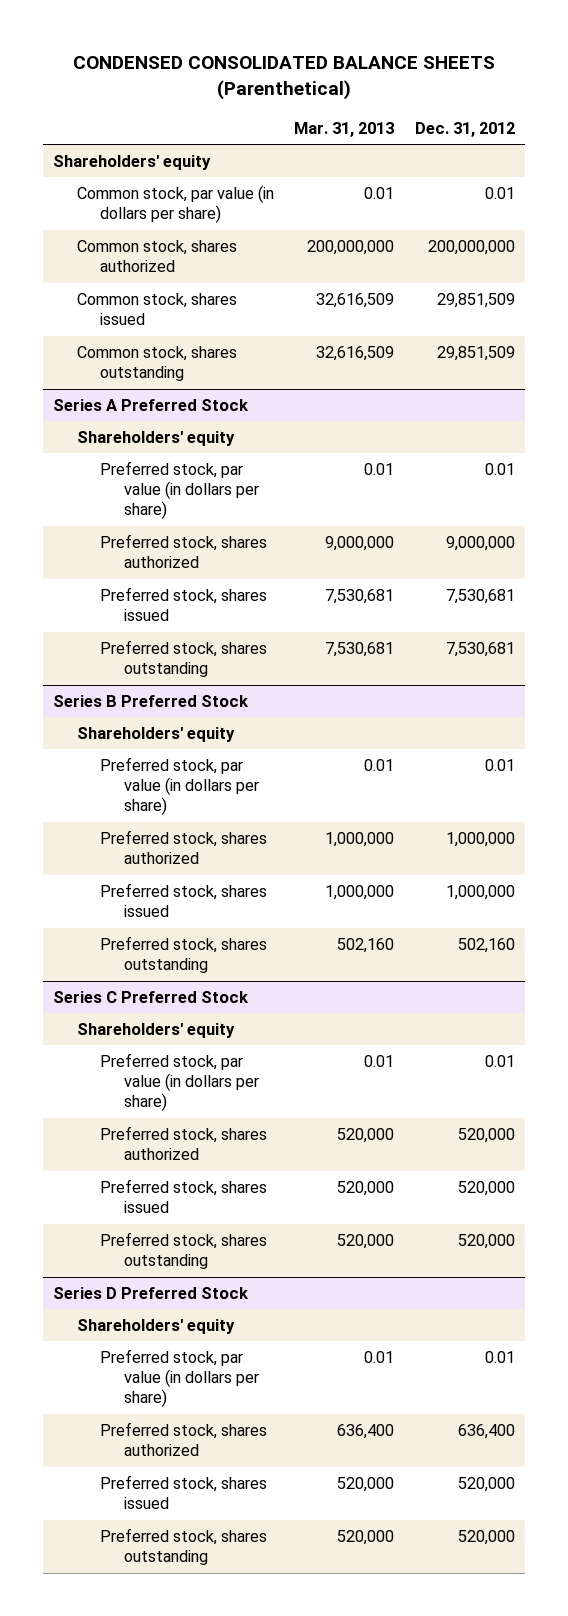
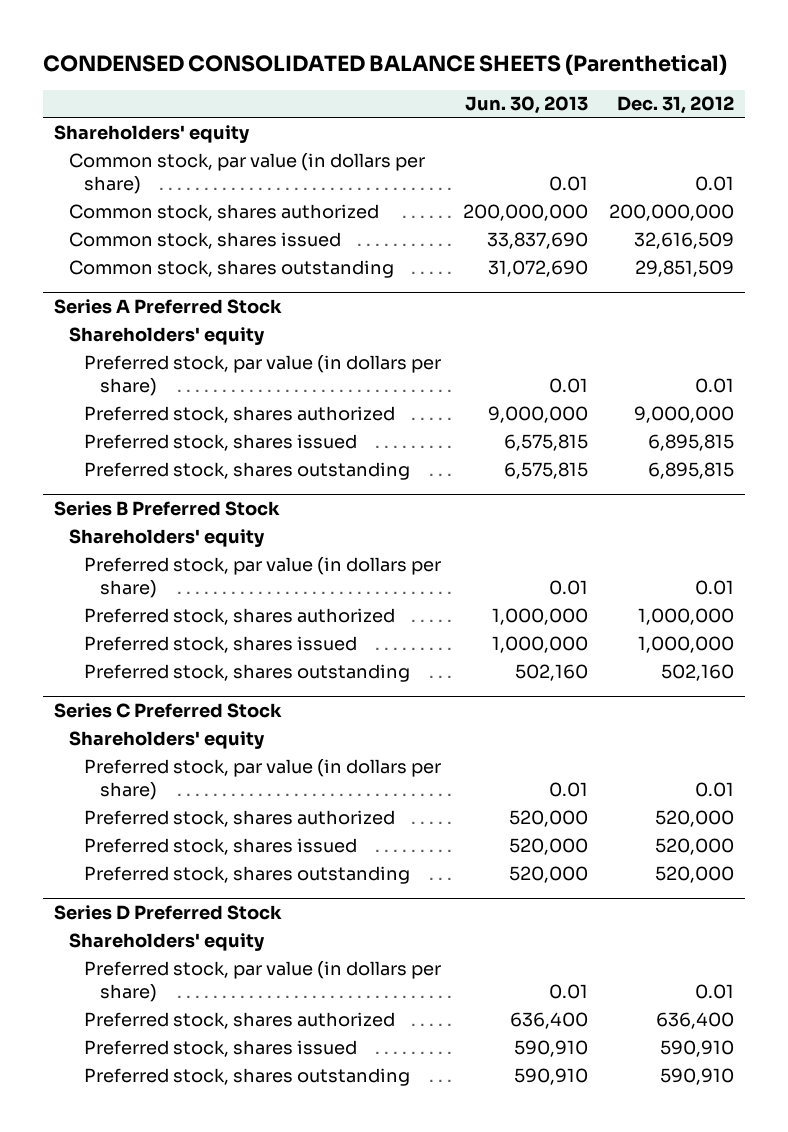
[294,121,395,137] Mar. 31, 2013 -> none
none -> [464,96,588,115] Jun. 30, 2013
[436,293,515,309] 29,851,509 -> [634,231,735,249] 32,616,509
[445,589,515,605] 7,530,681 -> [648,433,735,451] 6,895,815
[445,642,515,658] 7,530,681 -> [648,461,735,479] 6,895,815
[457,1477,515,1493] 520,000 -> [660,1039,735,1057] 590,910
[457,1530,515,1546] 520,000 -> [660,1067,735,1085] 590,910

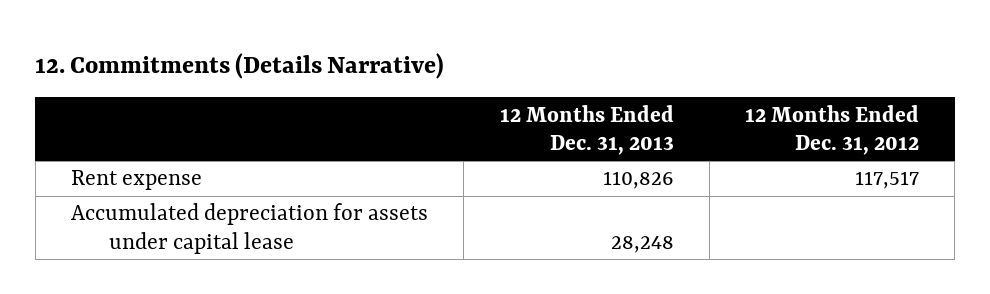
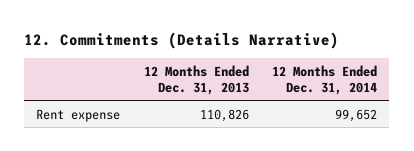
[745,104,920,155] 12 Months Ended Dec. 31, 2012 -> none
none -> [272,64,378,96] 12 Months Ended Dec. 31, 2014
[71,203,429,254] Accumulated depreciation for assets under capital lease -> none

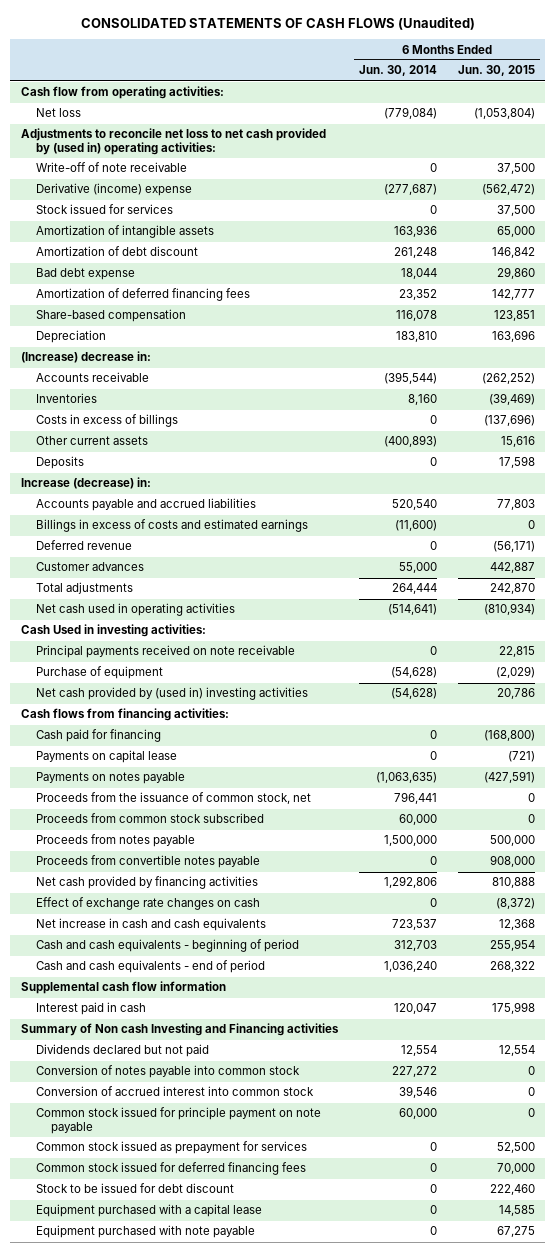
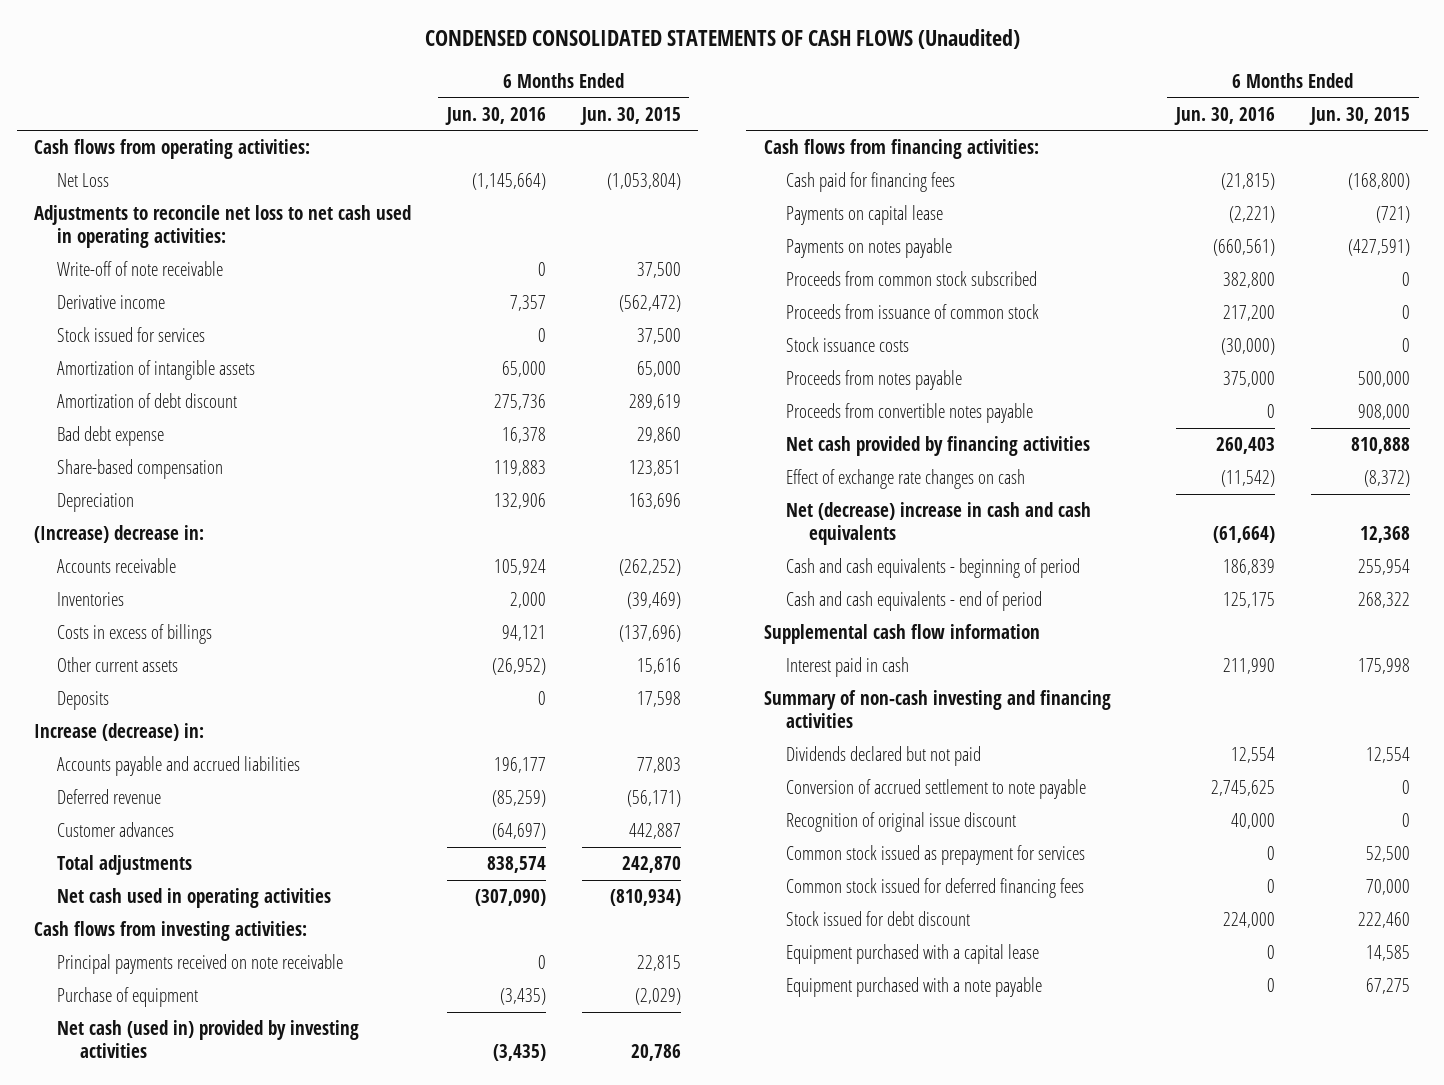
[80,16,475,30] CONSOLIDATED STATEMENTS OF CASH FLOWS (Unaudited) -> [425,28,1021,49] CONDENSED CONSOLIDATED STATEMENTS OF CASH FLOWS (Unaudited)
[358,65,437,77] Jun. 30, 2014 -> none
none -> [444,106,546,125] Jun. 30, 2016
[20,86,224,100] Cash flow from operating activities: -> [34,139,311,160] Cash flows from operating activities:
[36,108,82,118] Net loss -> [57,173,110,188] Net Loss
[20,128,326,155] Adjustments to reconcile net loss to net cash provided by (used in) operating activities: -> [34,205,412,249] Adjustments to reconcile net loss to net cash used in operating activities:
[36,183,193,197] Derivative (income) expense -> [57,295,166,310] Derivative income
[491,247,535,259] 146,842 -> [628,394,681,411] 289,619
[36,288,251,302] Amortization of deferred financing fees -> none
[36,519,309,533] Billings in excess of costs and estimated earnings -> none
[20,624,206,638] Cash Used in investing activities: -> [34,921,308,942] Cash flows from investing activities:
[36,687,309,701] Net cash provided by (used in) investing activities -> [57,1020,360,1059] Net cash (used in) provided by investing activities
[36,729,162,743] Cash paid for financing -> [786,172,956,193] Cash paid for financing fees
[36,792,312,805] Proceeds from the issuance of common stock, net -> none
none -> [786,304,1040,320] Proceeds from issuance of common stock
none -> [786,337,910,353] Stock issuance costs
[36,918,267,932] Net increase in cash and cash equivalents -> [786,502,1092,546] Net (decrease) increase in cash and cash equivalents
[20,1023,339,1037] Summary of Non cash Investing and Financing activities -> [763,690,1111,729] Summary of non-cash investing and financing activities
[36,1065,301,1079] Conversion of notes payable into common stock -> none
[36,1086,315,1097] Conversion of accrued interest into common stock -> none
[36,1107,322,1134] Common stock issued for principle payment on note payable -> none
none -> [786,779,1087,800] Conversion of accrued settlement to note payable
none -> [786,812,1017,833] Recognition of original issue discount
[36,1183,235,1194] Stock to be issued for debt discount -> [786,911,971,927] Stock issued for debt discount
[36,1225,256,1239] Equipment purchased with note payable -> [786,977,1043,998] Equipment purchased with a note payable

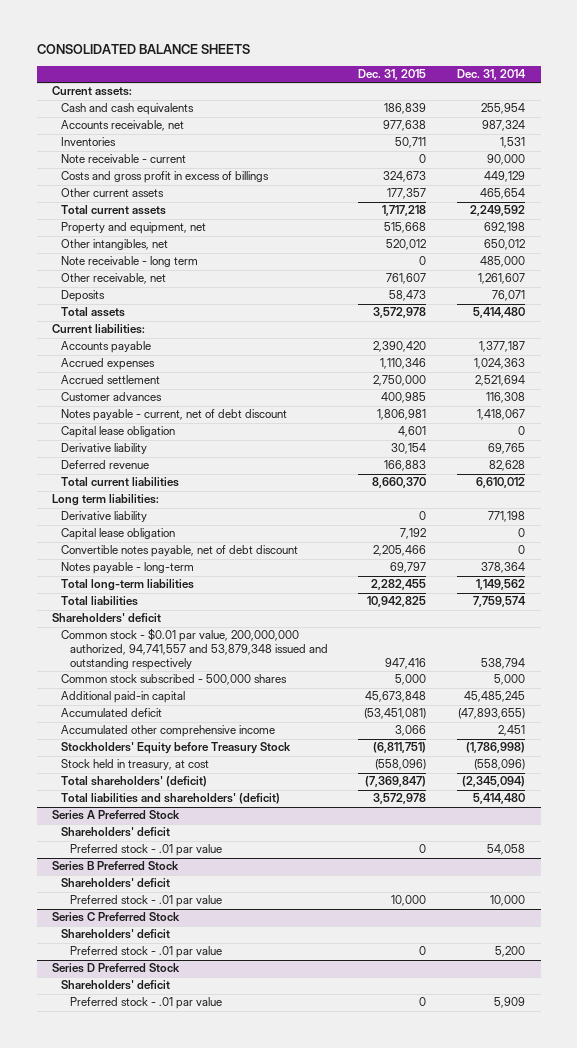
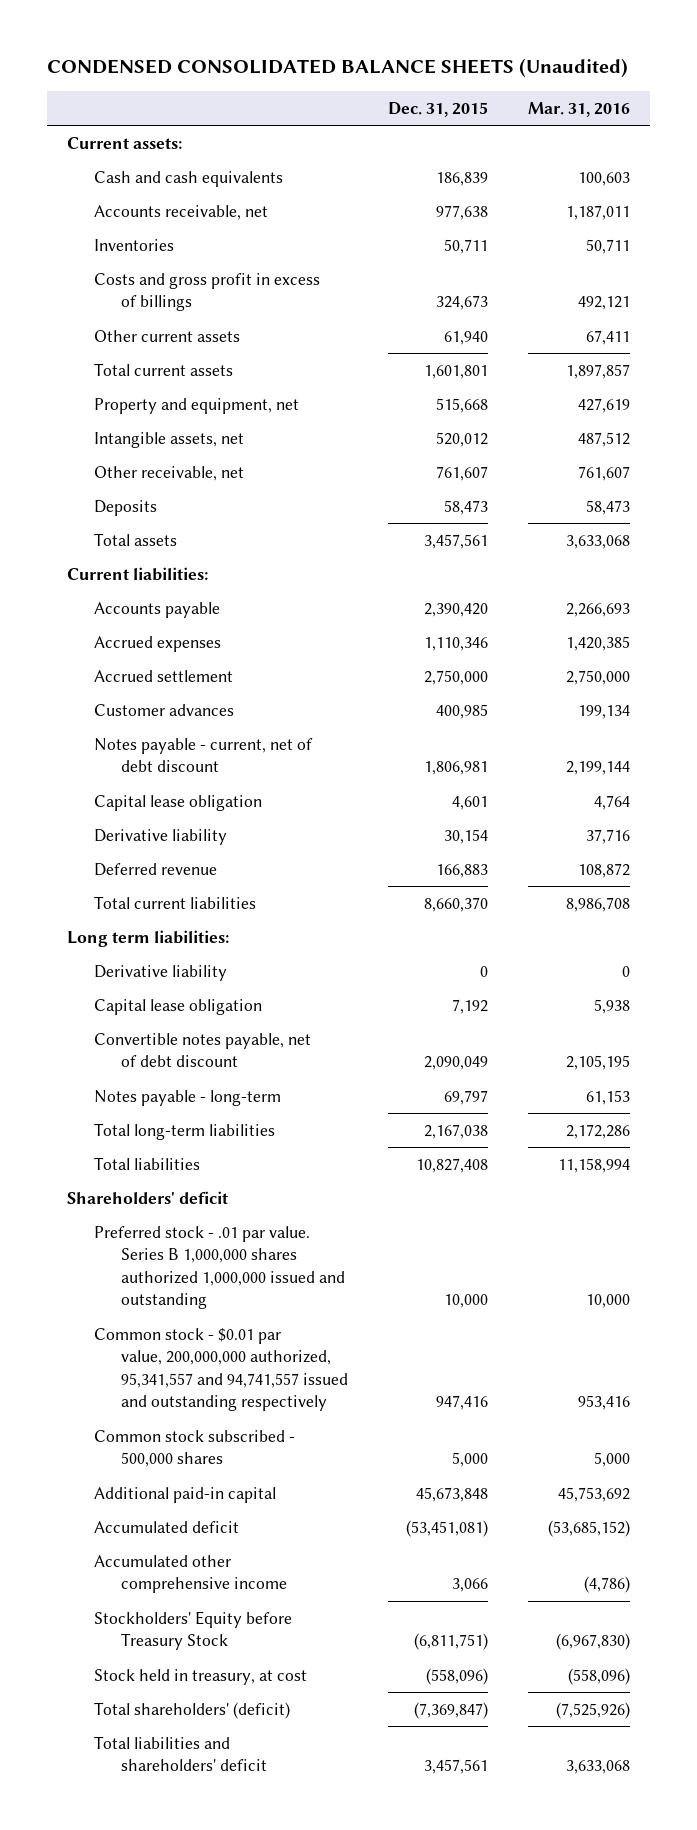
[36,44,250,55] CONSOLIDATED BALANCE SHEETS -> [46,58,628,79] CONDENSED CONSOLIDATED BALANCE SHEETS (Unaudited)
[457,69,527,81] Dec. 31, 2014 -> none
none -> [528,101,631,117] Mar. 31, 2016
[60,154,186,164] Note receivable - current -> none
[387,188,427,200] 177,357 -> [444,330,489,345] 61,940
[382,205,427,217] 1,717,218 -> [424,364,489,379] 1,601,801
[60,256,198,268] Note receivable - long term -> none
[60,239,168,251] Other intangibles, net -> [93,431,244,448] Intangible assets, net
[373,307,427,319] 3,572,978 -> [424,533,489,549] 3,457,561
[373,545,427,557] 2,205,466 -> [424,1056,489,1071] 2,090,049
[371,579,427,591] 2,282,455 -> [424,1123,489,1139] 2,167,038
[367,596,427,608] 10,942,825 -> [416,1157,489,1173] 10,827,408
none -> [93,1225,346,1310] Preferred stock - .01 par value. Series B 1,000,000 shares authorized 1,000,000 issued and outstanding
[60,628,328,670] Common stock - $0.01 par value, 200,000,000 authorized, 94,741,557 and 53,879,348 issued and outstanding respectively -> [93,1327,349,1412] Common stock - $0.01 par value, 200,000,000 authorized, 95,341,557 and 94,741,557 issued and outstanding respectively
[52,810,181,821] Series A Preferred Stock -> none
[60,827,170,838] Shareholders' deficit -> none
[69,844,222,857] Preferred stock - .01 par value -> none
[52,861,180,872] Series B Preferred Stock -> none
[60,878,170,889] Shareholders' deficit -> none
[69,895,222,908] Preferred stock - .01 par value -> none
[52,912,181,923] Series C Preferred Stock -> none
[60,929,170,940] Shareholders' deficit -> none
[69,946,222,959] Preferred stock - .01 par value -> none
[52,963,181,974] Series D Preferred Stock -> none
[60,980,170,991] Shareholders' deficit -> none
[69,997,222,1010] Preferred stock - .01 par value -> none
[60,793,280,805] Total liabilities and shareholders' (deficit) -> [93,1735,268,1772] Total liabilities and shareholders' deficit
[373,793,427,805] 3,572,978 -> [424,1759,489,1775] 3,457,561

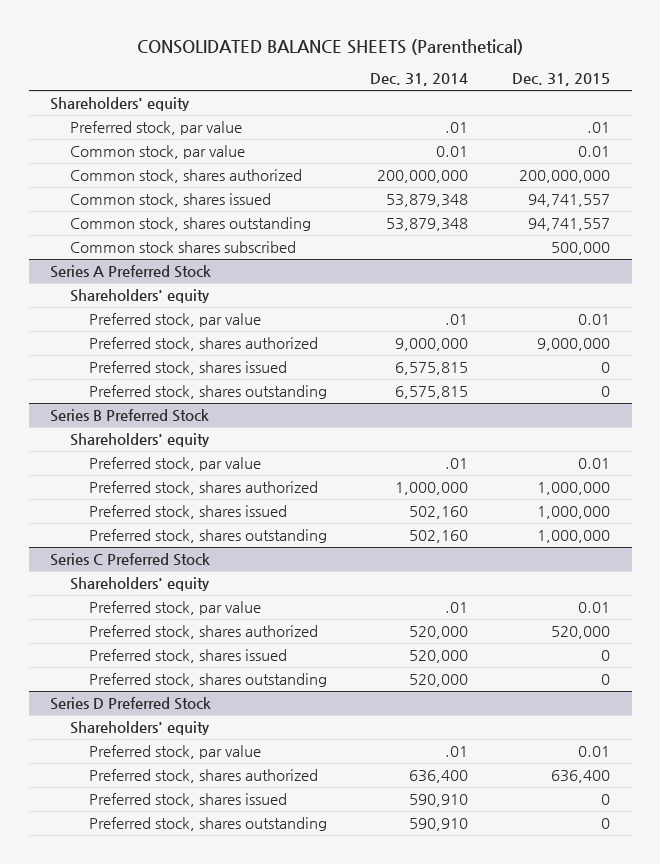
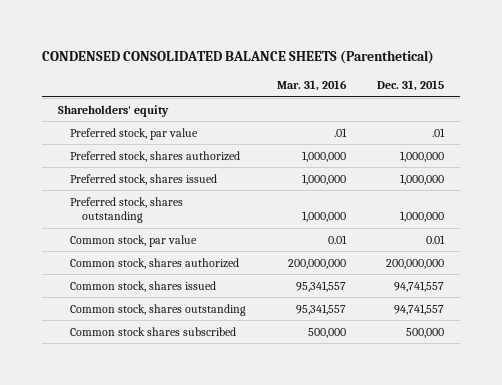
[137,38,524,55] CONSOLIDATED BALANCE SHEETS (Parenthetical) -> [42,49,435,64] CONDENSED CONSOLIDATED BALANCE SHEETS (Parenthetical)
[370,73,469,87] Dec. 31, 2014 -> none
none -> [277,79,348,91] Mar. 31, 2016
none -> [69,150,240,162] Preferred stock, shares authorized
none -> [69,173,217,185] Preferred stock, shares issued
none -> [69,196,183,224] Preferred stock, shares outstanding
[50,265,212,279] Series A Preferred Stock -> none
[69,289,210,304] Shareholders' equity -> none
[89,313,262,328] Preferred stock, par value -> none
[89,337,319,352] Preferred stock, shares authorized -> none
[89,361,288,376] Preferred stock, shares issued -> none
[89,385,328,400] Preferred stock, shares outstanding -> none
[50,409,210,423] Series B Preferred Stock -> none
[69,433,210,448] Shareholders' equity -> none
[89,457,262,472] Preferred stock, par value -> none
[89,481,319,496] Preferred stock, shares authorized -> none
[89,505,288,520] Preferred stock, shares issued -> none
[89,529,328,544] Preferred stock, shares outstanding -> none
[50,553,211,567] Series C Preferred Stock -> none
[69,577,210,592] Shareholders' equity -> none
[89,601,262,616] Preferred stock, par value -> none
[89,625,319,640] Preferred stock, shares authorized -> none
[89,649,288,664] Preferred stock, shares issued -> none
[89,673,328,688] Preferred stock, shares outstanding -> none
[50,697,212,711] Series D Preferred Stock -> none
[69,721,210,736] Shareholders' equity -> none
[89,745,262,760] Preferred stock, par value -> none
[89,769,319,784] Preferred stock, shares authorized -> none
[89,793,288,808] Preferred stock, shares issued -> none
[89,817,328,832] Preferred stock, shares outstanding -> none

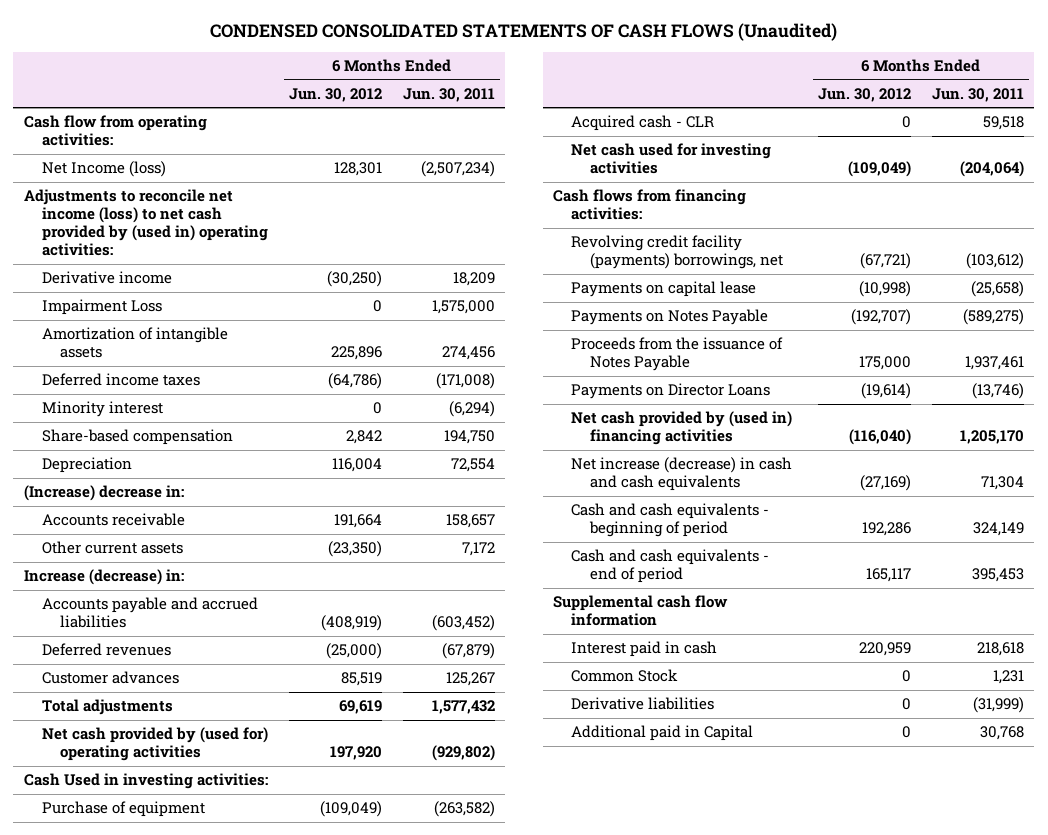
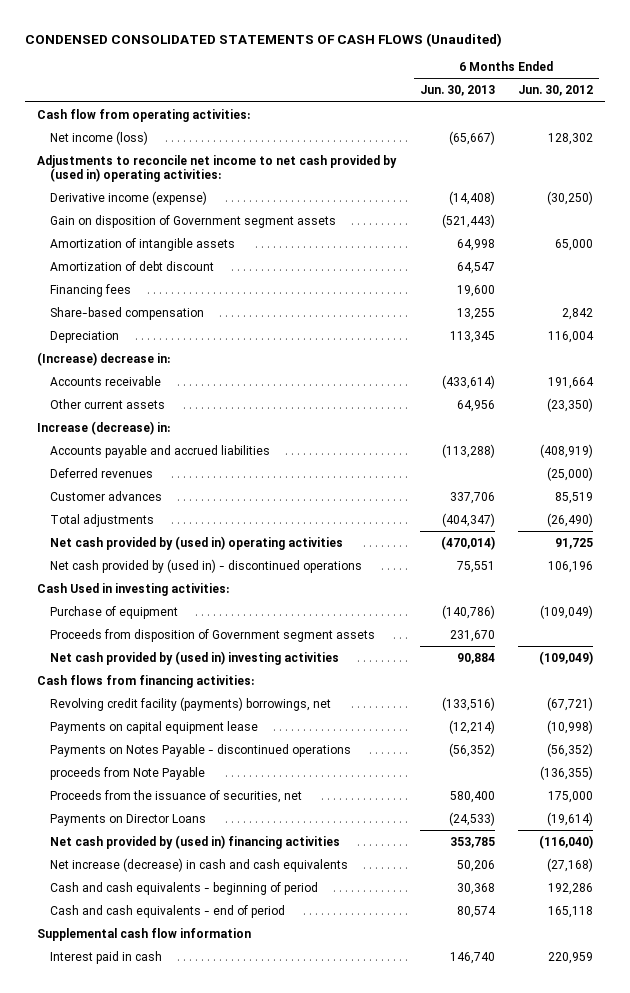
[402,88,495,103] Jun. 30, 2011 -> none
none -> [419,85,495,97] Jun. 30, 2013
[42,299,163,316] Impairment Loss -> none
[42,373,201,387] Deferred income taxes -> none
[42,401,164,418] Minority interest -> none
[42,161,167,178] Net Income (loss) -> [49,130,148,145] Net income (loss)
[333,162,382,177] 128,301 -> [547,132,593,145] 128,302
[23,189,269,257] Adjustments to reconcile net income (loss) to net cash provided by (used in) operating activities: -> [37,154,398,182] Adjustments to reconcile net income to net cash provided by (used in) operating activities:
[42,271,173,285] Derivative income -> [49,190,207,205] Derivative income (expense)
none -> [49,214,336,228] Gain on disposition of Government segment assets
[330,346,382,361] 225,896 -> [554,238,593,251] 65,000
none -> [49,260,214,271] Amortization of debt discount
none -> [49,283,131,297] Financing fees
[338,700,382,715] 69,619 -> [546,512,593,527] (26,490)
[42,727,269,762] Net cash provided by (used for) operating activities -> [49,535,343,550] Net cash provided by (used in) operating activities
[329,746,382,761] 197,920 -> [554,537,593,549] 91,725
none -> [49,558,362,573] Net cash provided by (used in) - discontinued operations
[571,115,715,132] Acquired cash - CLR -> none
none -> [49,628,375,642] Proceeds from disposition of Government segment assets
[571,143,772,175] Net cash used for investing activities -> [49,650,339,665] Net cash provided by (used in) investing activities
[571,281,757,298] Payments on capital lease -> [49,720,258,734] Payments on capital equipment lease
[571,309,769,326] Payments on Notes Payable -> [49,743,351,757] Payments on Notes Payable - discontinued operations
[851,309,912,326] (192,707) -> [546,742,593,757] (56,352)
none -> [49,766,205,780] proceeds from Note Payable
[571,337,784,372] Proceeds from the issuance of Notes Payable -> [49,789,302,803] Proceeds from the issuance of securities, net
[860,475,912,492] (27,169) -> [546,857,593,872] (27,168)
[866,568,912,583] 165,117 -> [547,905,593,918] 165,118
[571,669,679,683] Common Stock -> none
[571,697,715,711] Derivative liabilities -> none
[571,725,754,742] Additional paid in Capital -> none

